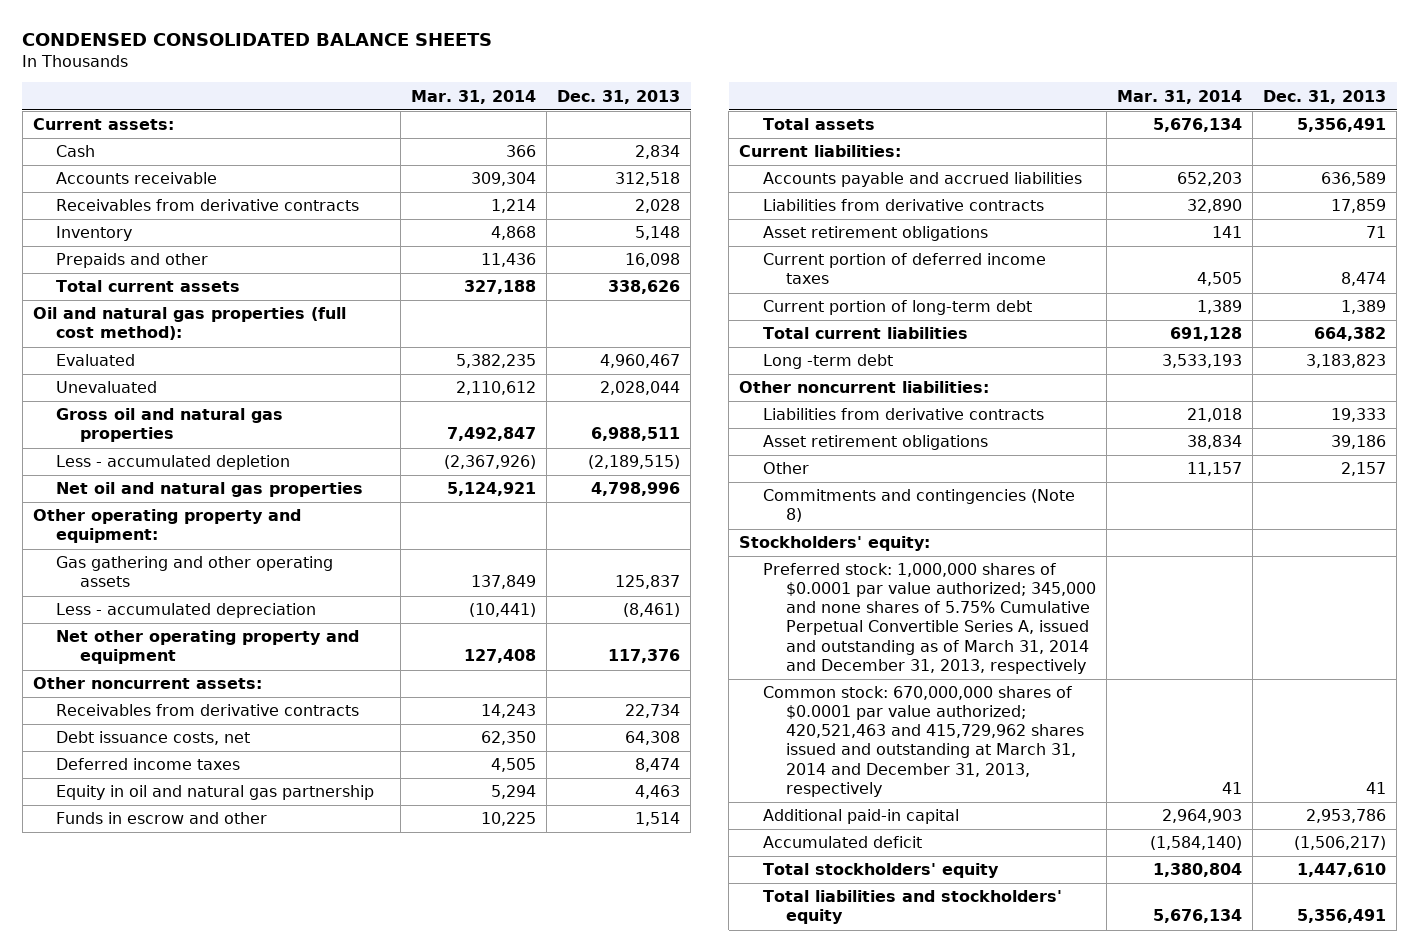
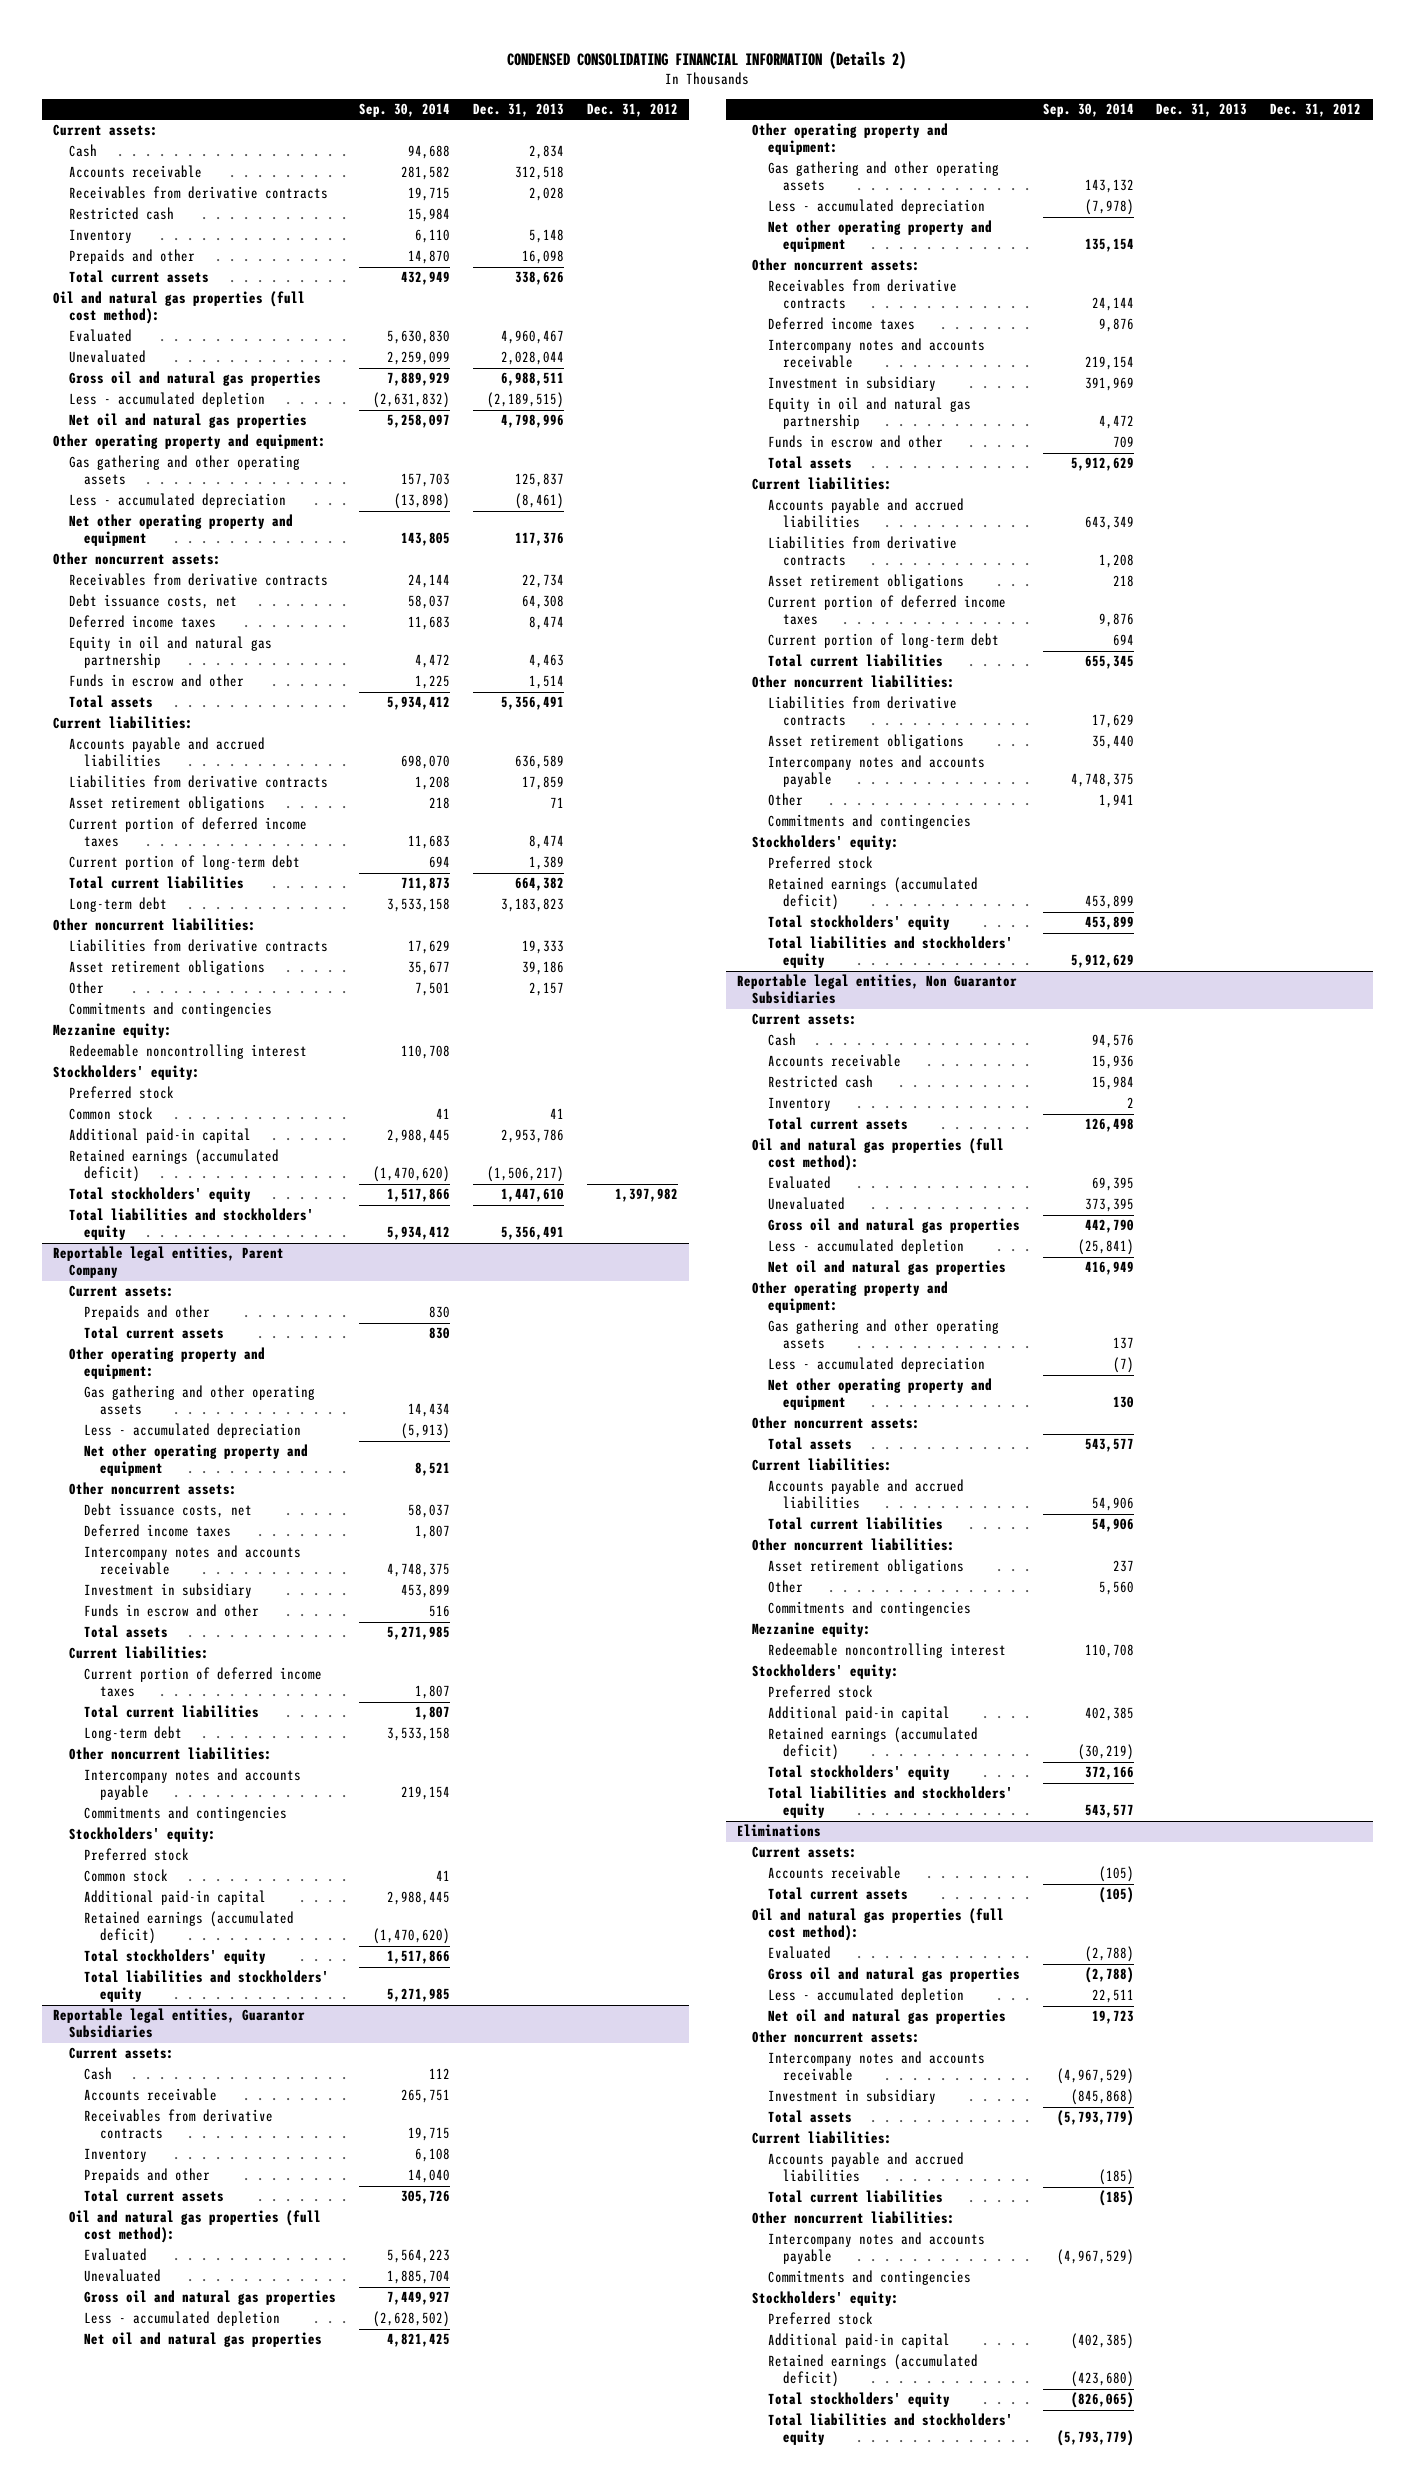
[22,33,493,47] CONDENSED CONSOLIDATED BALANCE SHEETS -> [507,50,907,69] CONDENSED CONSOLIDATING FINANCIAL INFORMATION (Details 2)
[410,89,536,104] Mar. 31, 2014 -> none
none -> [359,103,451,118] Sep. 30, 2014
none -> [586,103,678,118] Dec. 31, 2012
none -> [68,207,174,221] Restricted cash
[762,354,893,370] Long -term debt -> [68,897,167,913] Long-term debt
[762,489,1075,523] Commitments and contingencies (Note 8) -> [68,1002,272,1018] Commitments and contingencies
none -> [53,1023,173,1039] Mezzanine equity:
none -> [68,1044,307,1060] Redeemable noncontrolling interest
[762,563,1097,674] Preferred stock: 1,000,000 shares of $0.0001 par value authorized; 345,000 and none shares of 5.75% Cumulative Perpetual Convertible Series A, issued and outstanding as of March 31, 2014 and December 31, 2013, respectively -> [68,1086,174,1100] Preferred stock
[762,686,1085,797] Common stock: 670,000,000 shares of $0.0001 par value authorized; 420,521,463 and 415,729,962 shares issued and outstanding at March 31, 2014 and December 31, 2013, respectively -> [68,1107,153,1121] Common stock
[762,836,922,849] Accumulated deficit -> [68,1149,279,1183] Retained earnings (accumulated deficit)
none -> [53,1246,285,1279] Reportable legal entities, Parent Company
none -> [68,1285,174,1298] Current assets:
none -> [84,1305,211,1321] Prepaids and other
none -> [84,1326,225,1340] Total current assets
none -> [68,1347,265,1380] Other operating property and equipment:
none -> [84,1385,316,1416] Gas gathering and other operating assets
none -> [84,1423,302,1439] Less - accumulated depreciation
none -> [84,1444,309,1477] Net other operating property and equipment
none -> [68,1482,237,1496] Other noncurrent assets:
none -> [84,1503,253,1519] Debt issuance costs, net
none -> [84,1524,232,1538] Deferred income taxes
none -> [84,1545,302,1576] Intercompany notes and accounts receivable
none -> [84,1583,253,1599] Investment in subsidiary
none -> [84,1604,260,1618] Funds in escrow and other
none -> [84,1625,169,1639] Total assets
none -> [68,1646,209,1660] Current liabilities:
none -> [84,1667,323,1698] Current portion of deferred income taxes
none -> [84,1705,260,1719] Total current liabilities
none -> [84,1726,183,1742] Long-term debt
none -> [68,1747,272,1761] Other noncurrent liabilities:
none -> [84,1768,302,1801] Intercompany notes and accounts payable
none -> [84,1806,288,1822] Commitments and contingencies
none -> [68,1827,216,1843] Stockholders' equity:
none -> [84,1848,190,1862] Preferred stock
none -> [84,1869,169,1883] Common stock
none -> [84,1890,267,1906] Additional paid-in capital
none -> [84,1911,295,1945] Retained earnings (accumulated deficit)
none -> [84,1949,267,1965] Total stockholders' equity
none -> [84,1970,330,2003] Total liabilities and stockholders' equity
none -> [53,2008,306,2039] Reportable legal entities, Guarantor Subsidiaries
none -> [68,2047,174,2060] Current assets:
none -> [84,2067,113,2081] Cash
none -> [84,2088,218,2102] Accounts receivable
none -> [84,2109,274,2140] Receivables from derivative contracts
none -> [84,2148,148,2163] Inventory
none -> [84,2168,211,2184] Prepaids and other
none -> [84,2189,225,2203] Total current assets
none -> [68,2210,321,2244] Oil and natural gas properties (full cost method):
none -> [84,2248,148,2262] Evaluated
none -> [84,2269,162,2283] Unevaluated
none -> [84,2290,337,2306] Gross oil and natural gas properties
none -> [84,2311,281,2327] Less - accumulated depletion
none -> [84,2332,323,2348] Net oil and natural gas properties
none -> [752,123,949,156] Other operating property and equipment:
none -> [767,161,999,192] Gas gathering and other operating assets
none -> [767,199,985,215] Less - accumulated depreciation
none -> [767,220,992,253] Net other operating property and equipment
none -> [752,258,921,272] Other noncurrent assets:
none -> [767,279,957,310] Receivables from derivative contracts
none -> [767,317,915,331] Deferred income taxes
none -> [767,338,985,369] Intercompany notes and accounts receivable
none -> [767,376,936,392] Investment in subsidiary
none -> [767,397,971,430] Equity in oil and natural gas partnership
none -> [767,435,943,449] Funds in escrow and other
none -> [767,456,852,470] Total assets
none -> [752,477,893,491] Current liabilities:
none -> [767,498,964,529] Accounts payable and accrued liabilities
none -> [767,536,957,567] Liabilities from derivative contracts
none -> [767,574,964,590] Asset retirement obligations
none -> [767,595,1006,626] Current portion of deferred income taxes
none -> [767,633,999,649] Current portion of long-term debt
none -> [767,654,943,668] Total current liabilities
none -> [752,675,956,689] Other noncurrent liabilities:
none -> [767,696,957,727] Liabilities from derivative contracts
none -> [767,734,964,750] Asset retirement obligations
none -> [767,755,985,788] Intercompany notes and accounts payable
none -> [767,793,803,807] Other
none -> [767,814,971,830] Commitments and contingencies
none -> [752,835,900,851] Stockholders' equity:
none -> [767,856,873,870] Preferred stock
none -> [767,877,978,911] Retained earnings (accumulated deficit)
none -> [767,915,950,931] Total stockholders' equity
none -> [767,936,1013,969] Total liabilities and stockholders' equity
none -> [736,974,1017,1005] Reportable legal entities, Non Guarantor Subsidiaries
none -> [752,1013,858,1026] Current assets:
none -> [767,1033,796,1047] Cash
none -> [767,1054,901,1068] Accounts receivable
none -> [767,1075,873,1089] Restricted cash
none -> [767,1097,831,1112] Inventory
none -> [767,1117,908,1131] Total current assets
none -> [752,1138,1005,1172] Oil and natural gas properties (full cost method):
none -> [767,1176,831,1190] Evaluated
none -> [767,1197,845,1211] Unevaluated
none -> [767,1218,1020,1234] Gross oil and natural gas properties
none -> [767,1239,964,1255] Less - accumulated depletion
none -> [767,1260,1006,1276] Net oil and natural gas properties
none -> [752,1281,949,1314] Other operating property and equipment:
none -> [767,1319,999,1350] Gas gathering and other operating assets
none -> [767,1357,985,1373] Less - accumulated depreciation
none -> [767,1378,992,1411] Net other operating property and equipment
none -> [752,1416,921,1430] Other noncurrent assets:
none -> [767,1437,852,1451] Total assets
none -> [752,1458,893,1472] Current liabilities:
none -> [767,1479,964,1510] Accounts payable and accrued liabilities
none -> [767,1517,943,1531] Total current liabilities
none -> [752,1538,956,1552] Other noncurrent liabilities:
none -> [767,1559,964,1575] Asset retirement obligations
none -> [767,1580,803,1594] Other
none -> [767,1601,971,1617] Commitments and contingencies
none -> [752,1622,872,1638] Mezzanine equity:
none -> [767,1643,1006,1659] Redeemable noncontrolling interest
none -> [752,1664,900,1680] Stockholders' equity:
none -> [767,1685,873,1699] Preferred stock
none -> [767,1706,950,1722] Additional paid-in capital
none -> [767,1727,978,1761] Retained earnings (accumulated deficit)
none -> [767,1765,950,1781] Total stockholders' equity
none -> [767,1786,1013,1819] Total liabilities and stockholders' equity
none -> [736,1824,821,1838] Eliminations
none -> [752,1846,858,1859] Current assets:
none -> [767,1866,901,1880] Accounts receivable
none -> [767,1887,908,1901] Total current assets
none -> [752,1908,1005,1942] Oil and natural gas properties (full cost method):
none -> [767,1946,831,1960] Evaluated
none -> [767,1967,1020,1983] Gross oil and natural gas properties
none -> [767,1988,964,2004] Less - accumulated depletion
none -> [767,2009,1006,2025] Net oil and natural gas properties
none -> [752,2030,921,2044] Other noncurrent assets:
none -> [767,2051,985,2082] Intercompany notes and accounts receivable
none -> [767,2089,936,2105] Investment in subsidiary
none -> [767,2110,852,2124] Total assets
none -> [752,2131,893,2145] Current liabilities:
none -> [767,2152,964,2183] Accounts payable and accrued liabilities
none -> [767,2190,943,2204] Total current liabilities
none -> [752,2211,956,2225] Other noncurrent liabilities:
none -> [767,2232,985,2265] Intercompany notes and accounts payable
none -> [767,2270,971,2286] Commitments and contingencies
none -> [752,2291,900,2307] Stockholders' equity:
none -> [767,2312,873,2326] Preferred stock
none -> [767,2333,950,2349] Additional paid-in capital
none -> [767,2354,978,2388] Retained earnings (accumulated deficit)
none -> [767,2392,950,2408] Total stockholders' equity
none -> [767,2413,1013,2446] Total liabilities and stockholders' equity

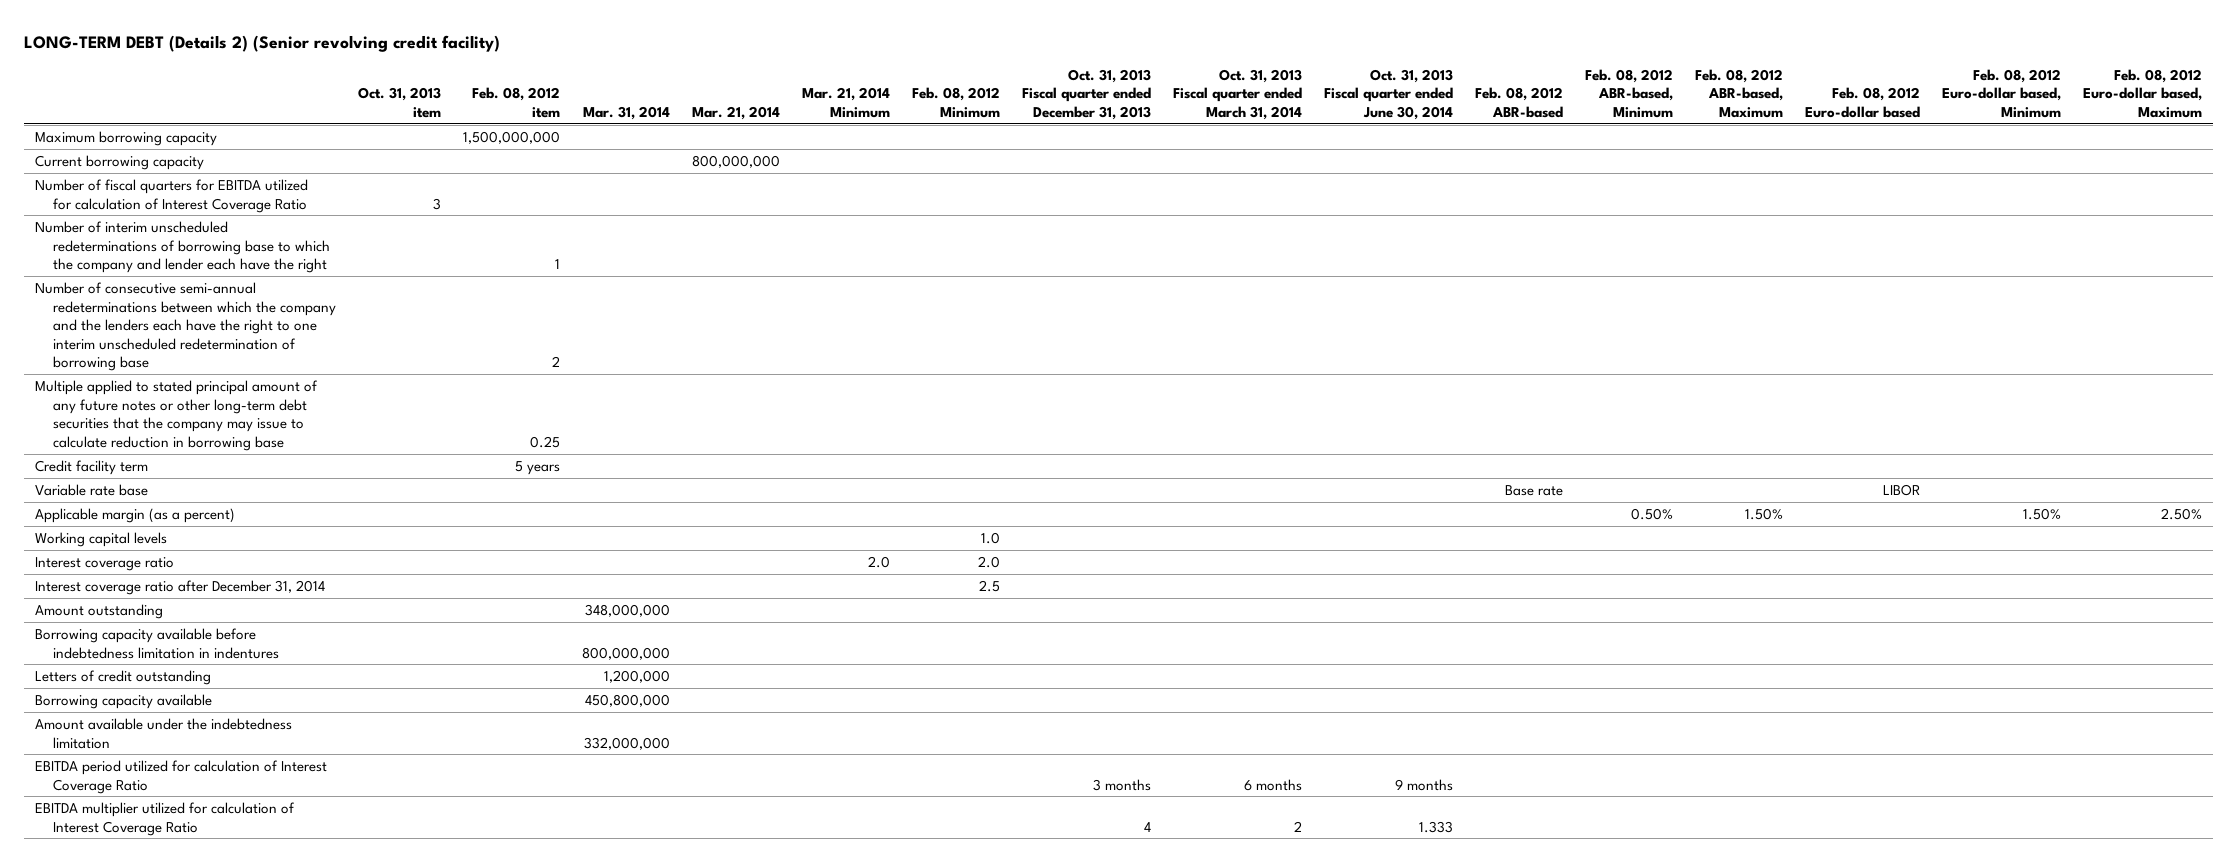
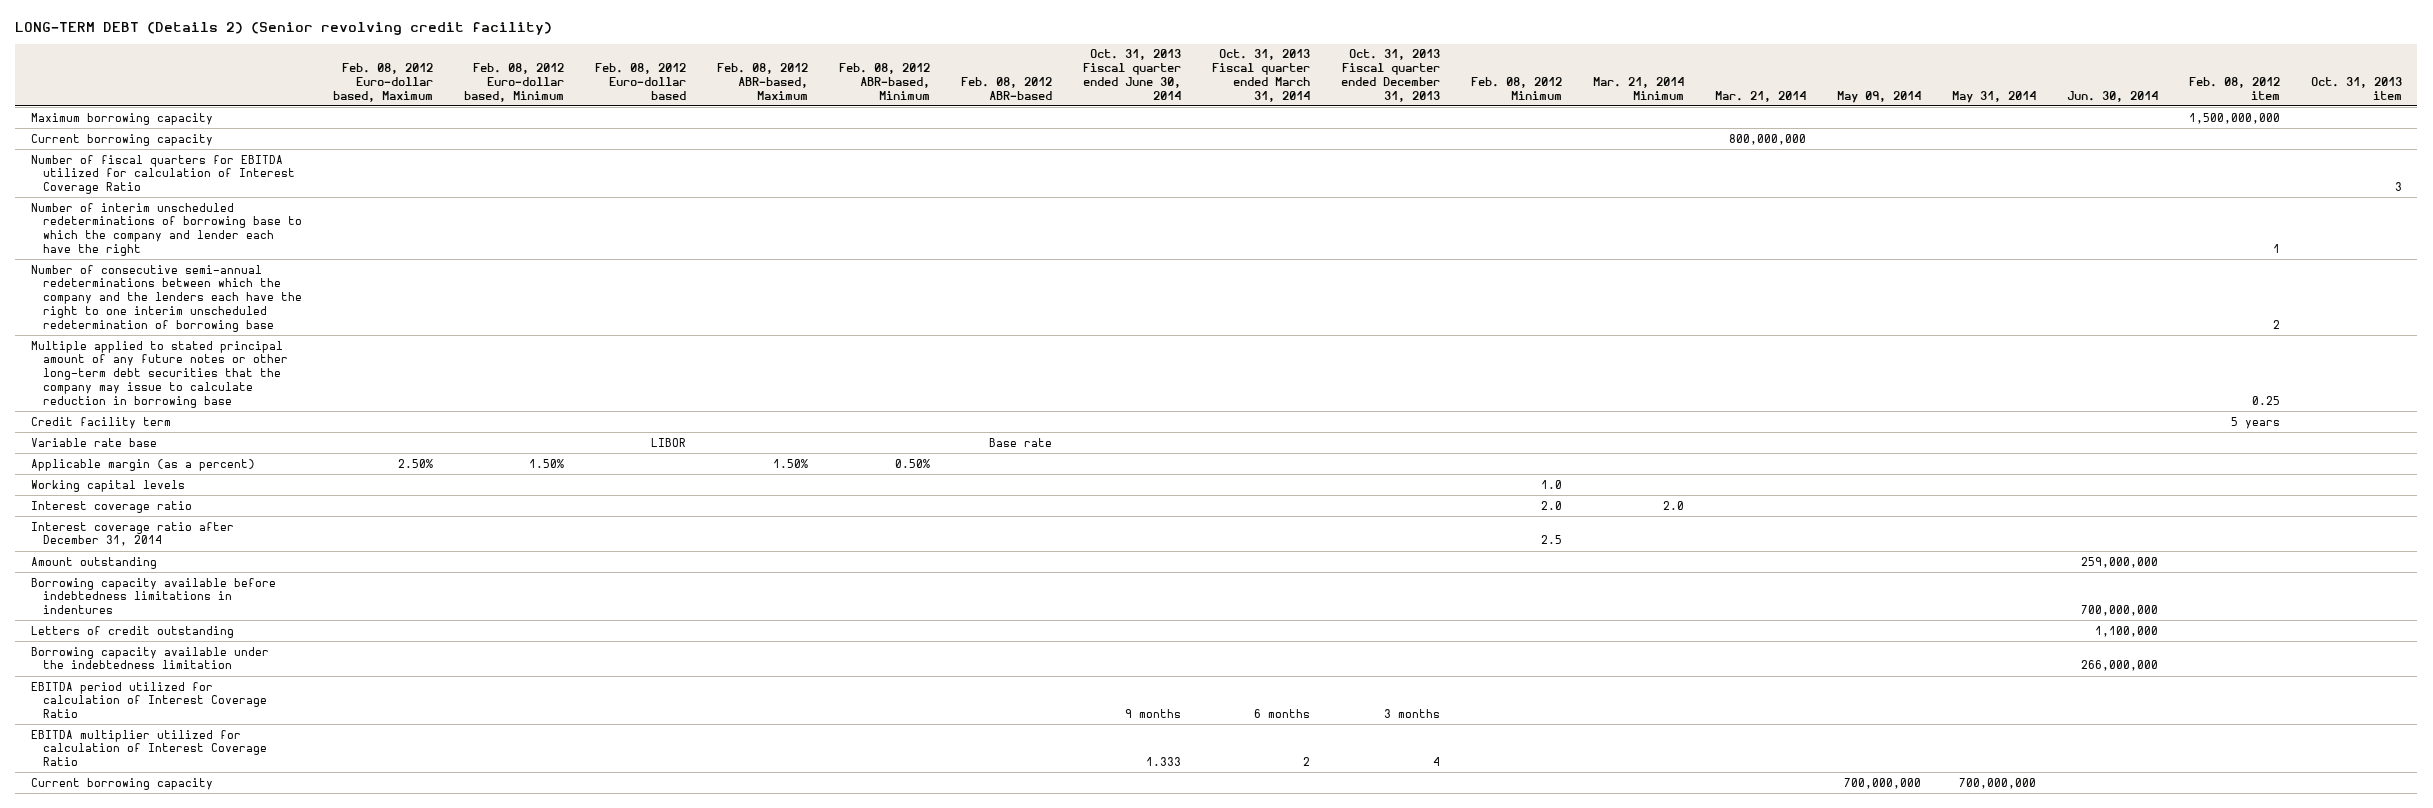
[582,105,670,120] Mar. 31, 2014 -> none
none -> [1837,90,1922,103] May 09, 2014
none -> [1952,90,2037,103] May 31, 2014
none -> [2066,90,2158,102] Jun. 30, 2014
[35,627,279,659] Borrowing capacity available before indebtedness limitation in indentures -> [30,577,276,615] Borrowing capacity available before indebtedness limitations in indentures
[35,717,293,749] Amount available under the indebtedness limitation -> none
[35,693,213,709] Borrowing capacity available -> [30,646,269,670] Borrowing capacity available under the indebtedness limitation
none -> [30,777,213,790] Current borrowing capacity

